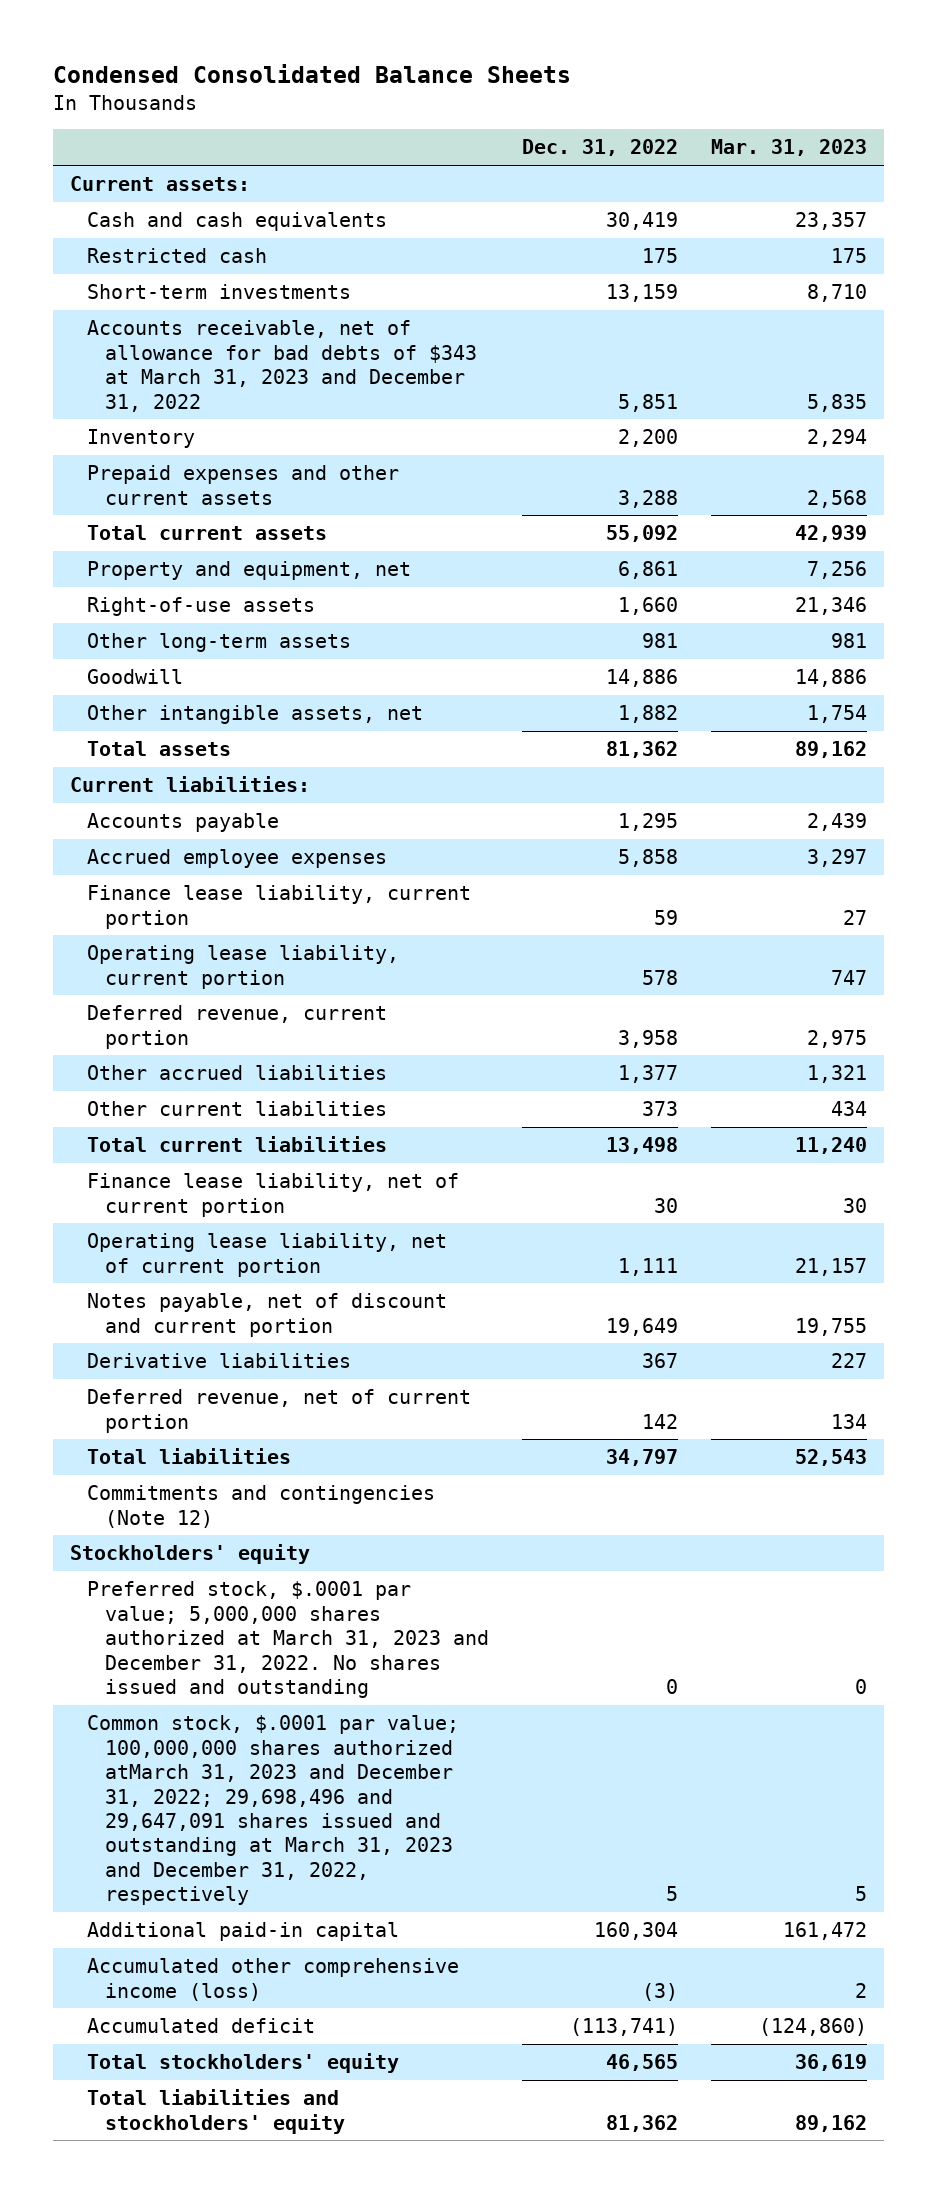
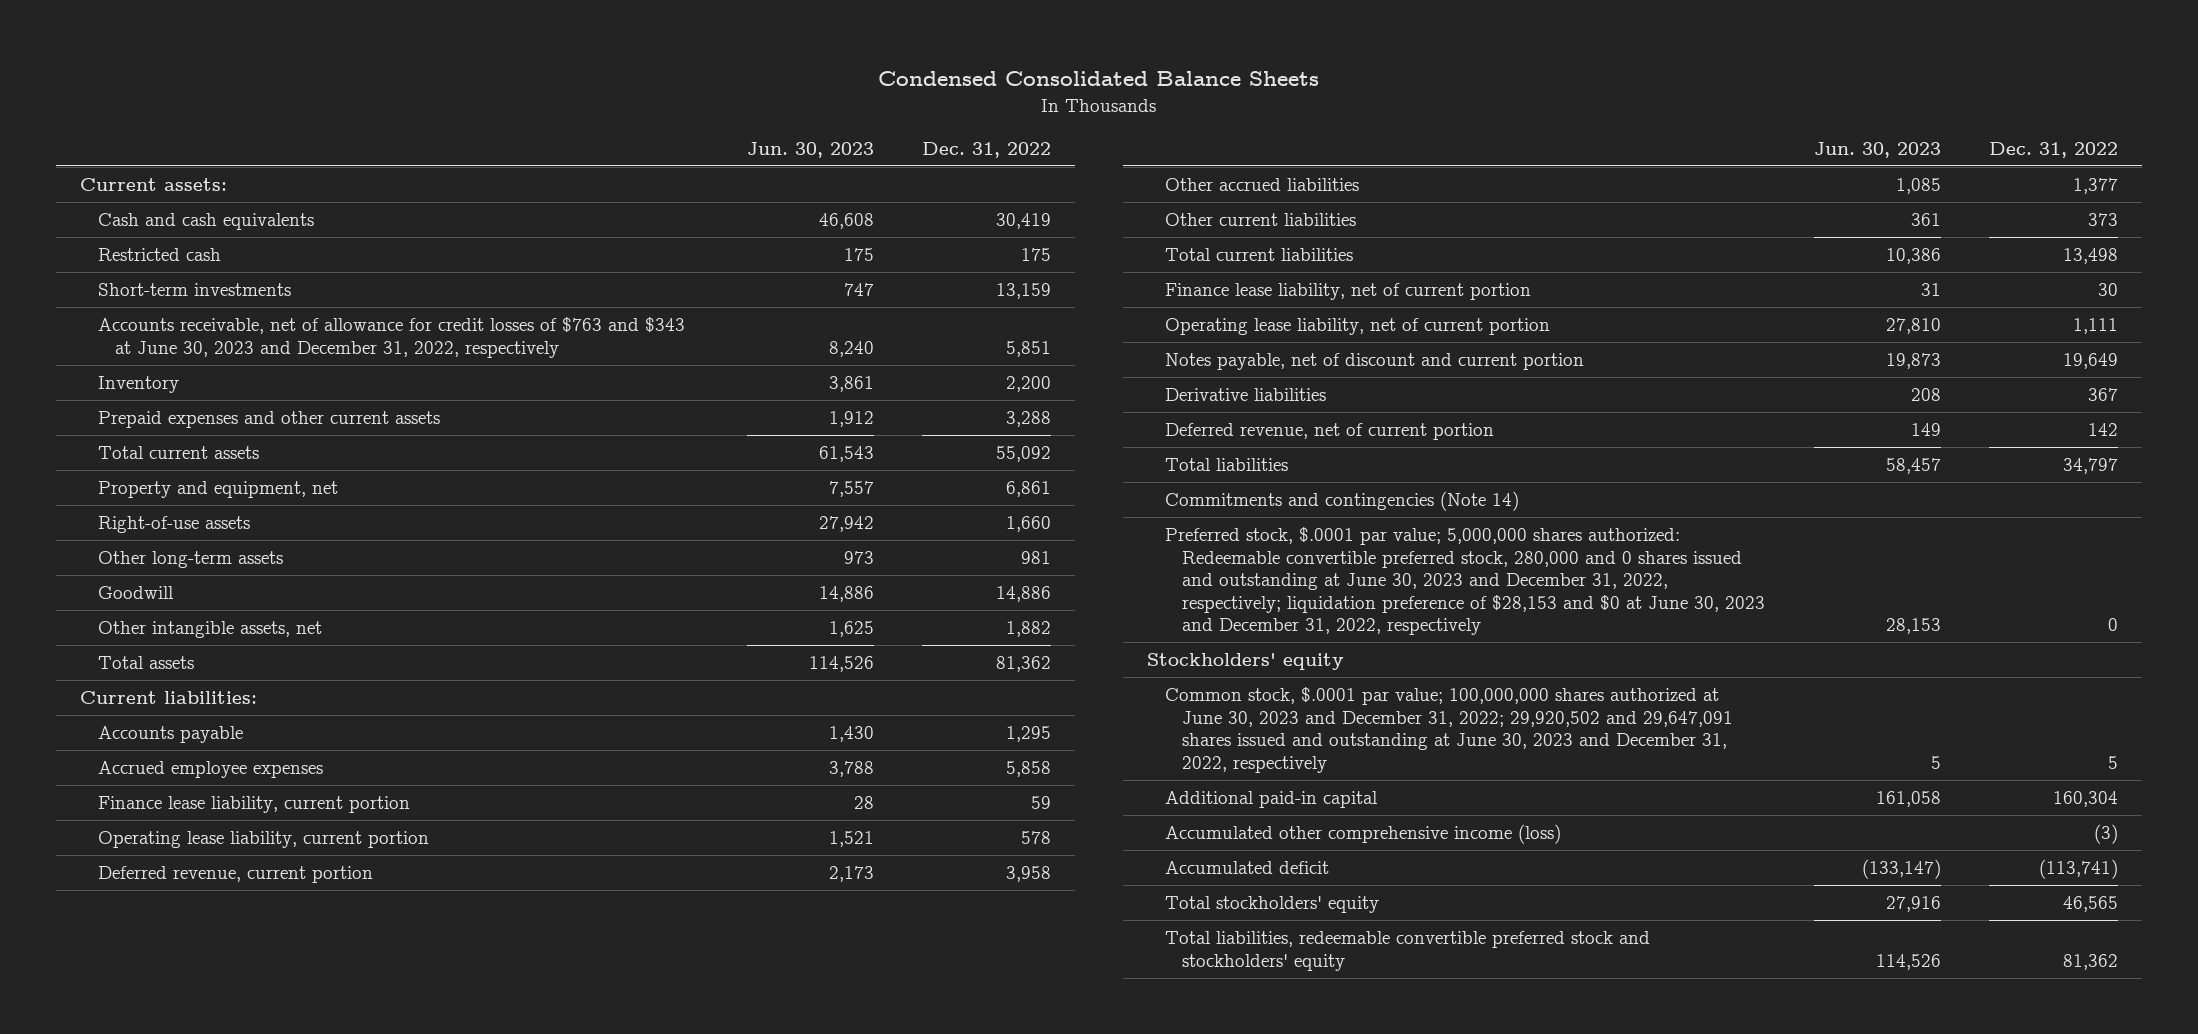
[711,139,868,157] Mar. 31, 2023 -> none
none -> [746,141,874,158] Jun. 30, 2023
[87,320,477,412] Accounts receivable, net of allowance for bad debts of $343 at March 31, 2023 and December 31, 2022 -> [97,317,685,358] Accounts receivable, net of allowance for credit losses of $763 and $343 at June 30, 2023 and December 31, 2022, respectively
[87,1485,436,1528] Commitments and contingencies (Note 12) -> [1164,491,1519,512] Commitments and contingencies (Note 14)
none -> [1164,527,1766,636] Preferred stock, $.0001 par value; 5,000,000 shares authorized: Redeemable convertible preferred stock, 280,000 and 0 shares issued and outstanding at June 30, 2023 and December 31, 2022, respectively; liquidation preference of $28,153 and $0 at June 30, 2023 and December 31, 2022, respectively
[87,1581,489,1699] Preferred stock, $.0001 par value; 5,000,000 shares authorized at March 31, 2023 and December 31, 2022. No shares issued and outstanding -> none
[87,1715,460,1906] Common stock, $.0001 par value; 100,000,000 shares authorized atMarch 31, 2023 and December 31, 2022; 29,698,496 and 29,647,091 shares issued and outstanding at March 31, 2023 and December 31, 2022, respectively -> [1164,687,1734,773] Common stock, $.0001 par value; 100,000,000 shares authorized at June 30, 2023 and December 31, 2022; 29,920,502 and 29,647,091 shares issued and outstanding at June 30, 2023 and December 31, 2022, respectively
[87,2089,345,2134] Total liabilities and stockholders' equity -> [1164,931,1650,971] Total liabilities, redeemable convertible preferred stock and stockholders' equity

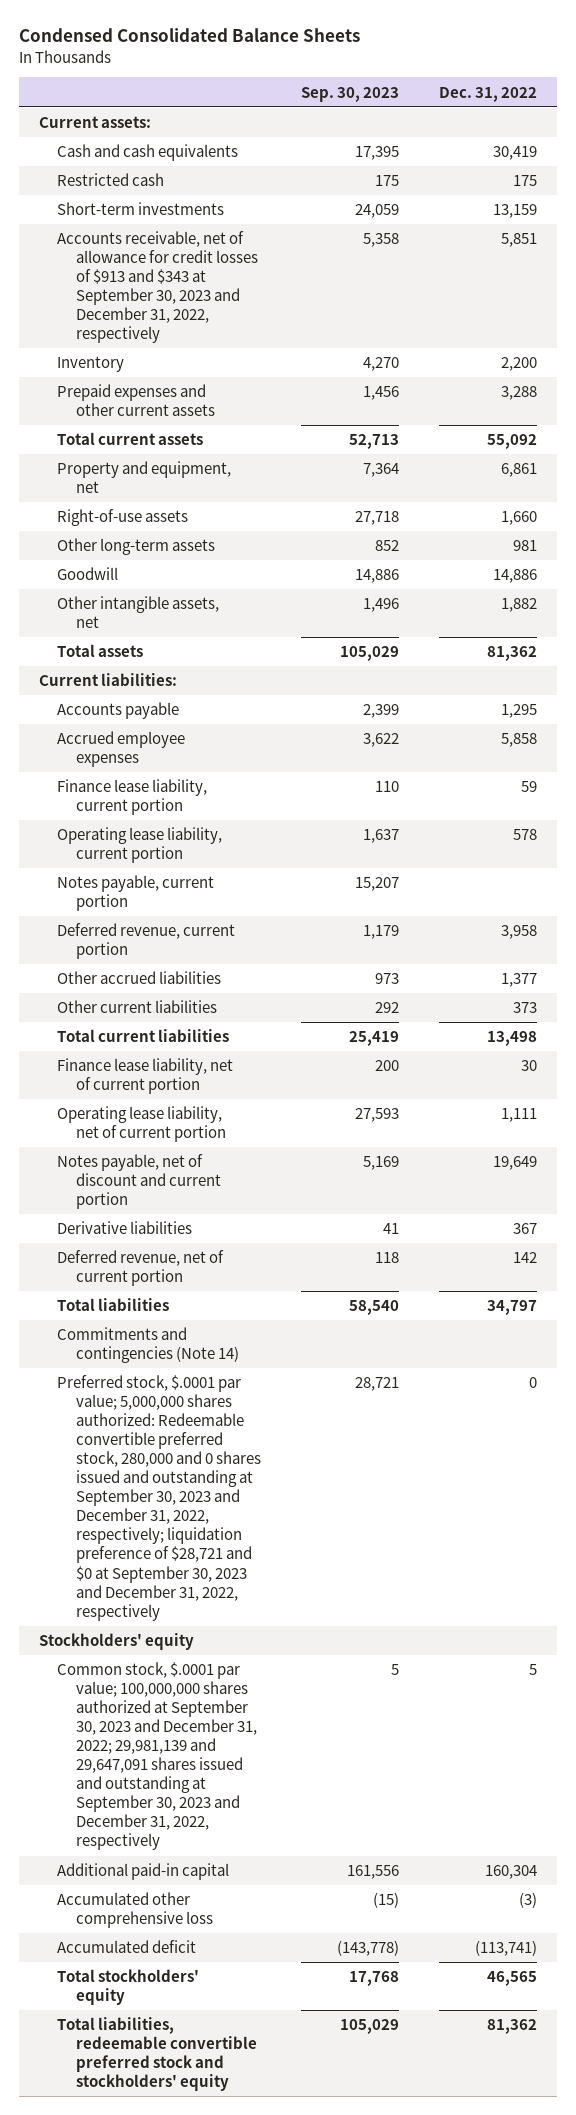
[746,141,874,158] Jun. 30, 2023 -> none
none -> [300,86,399,102] Sep. 30, 2023
[97,317,685,358] Accounts receivable, net of allowance for credit losses of $763 and $343 at June 30, 2023 and December 31, 2022, respectively -> [57,231,258,344] Accounts receivable, net of allowance for credit losses of $913 and $343 at September 30, 2023 and December 31, 2022, respectively
none -> [57,875,215,912] Notes payable, current portion
[1164,527,1766,636] Preferred stock, $.0001 par value; 5,000,000 shares authorized: Redeemable convertible preferred stock, 280,000 and 0 shares issued and outstanding at June 30, 2023 and December 31, 2022, respectively; liquidation preference of $28,153 and $0 at June 30, 2023 and December 31, 2022, respectively -> [57,1375,261,1621] Preferred stock, $.0001 par value; 5,000,000 shares authorized: Redeemable convertible preferred stock, 280,000 and 0 shares issued and outstanding at September 30, 2023 and December 31, 2022, respectively; liquidation preference of $28,721 and $0 at September 30, 2023 and December 31, 2022, respectively
[1164,687,1734,773] Common stock, $.0001 par value; 100,000,000 shares authorized at June 30, 2023 and December 31, 2022; 29,920,502 and 29,647,091 shares issued and outstanding at June 30, 2023 and December 31, 2022, respectively -> [57,1662,257,1851] Common stock, $.0001 par value; 100,000,000 shares authorized at September 30, 2023 and December 31, 2022; 29,981,139 and 29,647,091 shares issued and outstanding at September 30, 2023 and December 31, 2022, respectively
[1164,824,1561,845] Accumulated other comprehensive income (loss) -> [57,1892,213,1929] Accumulated other comprehensive loss

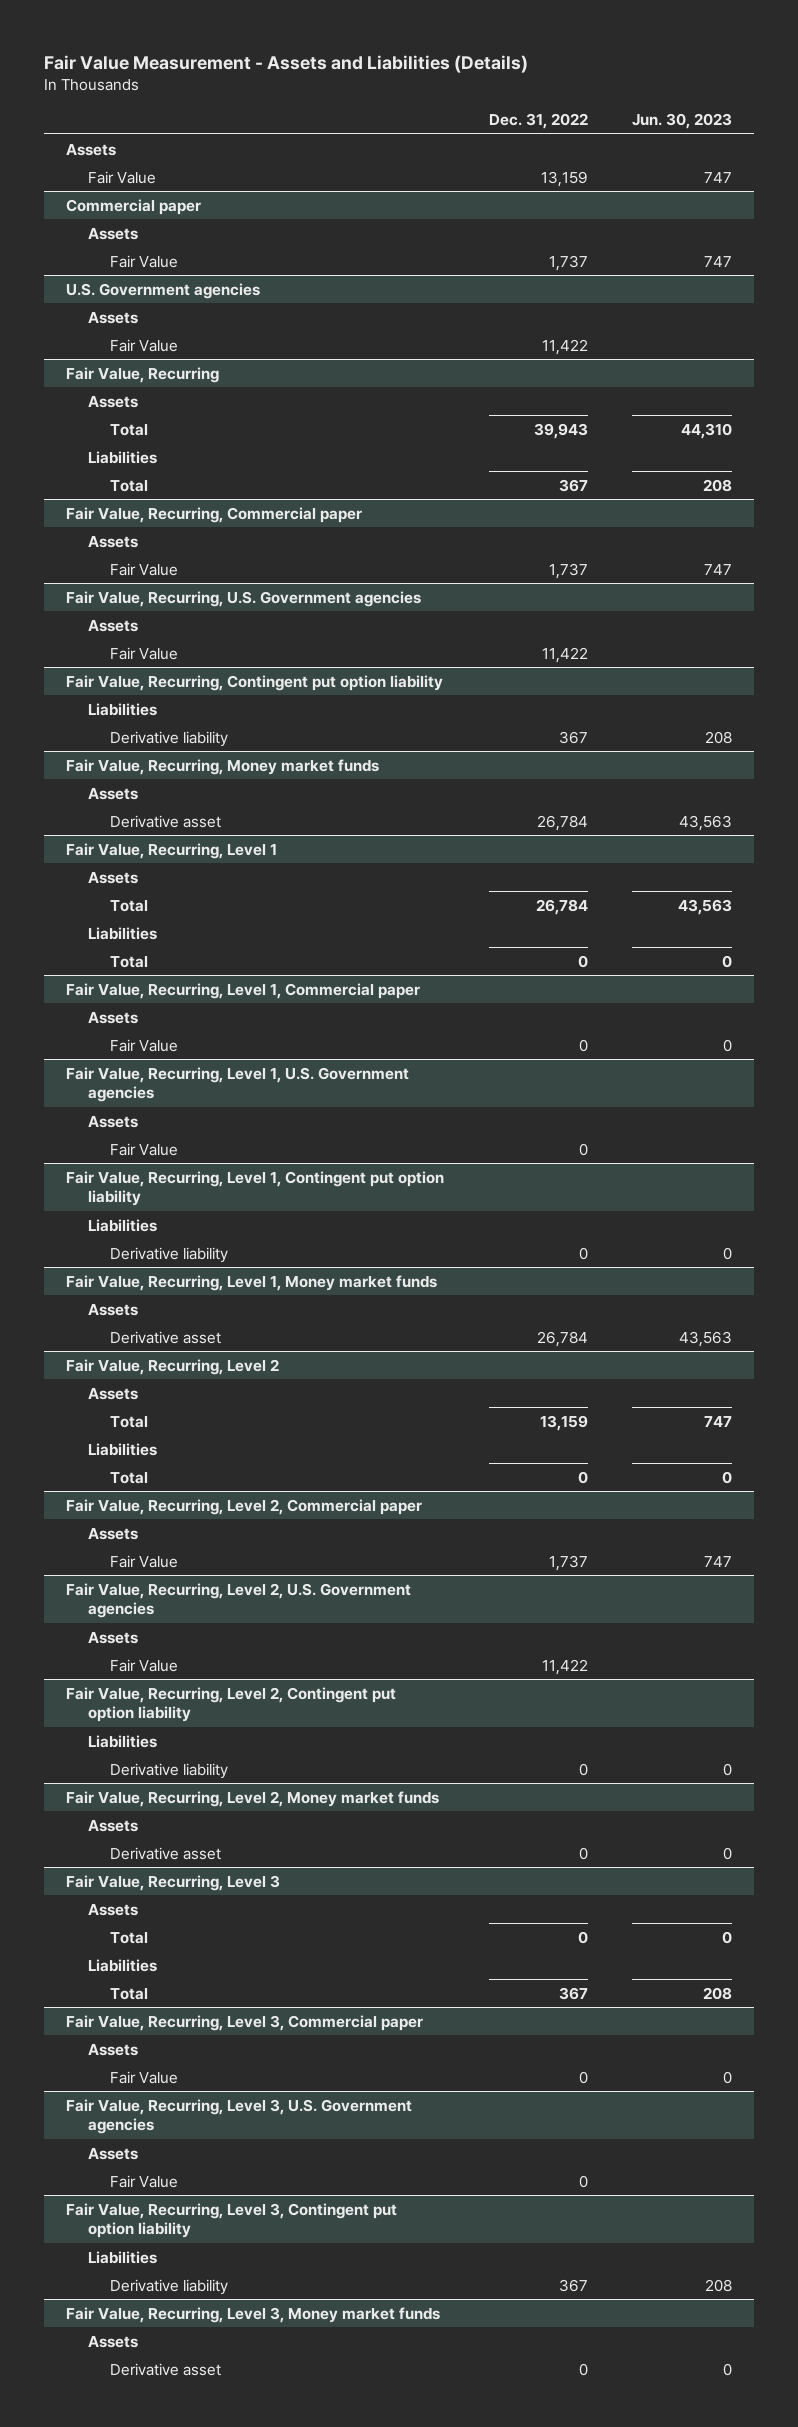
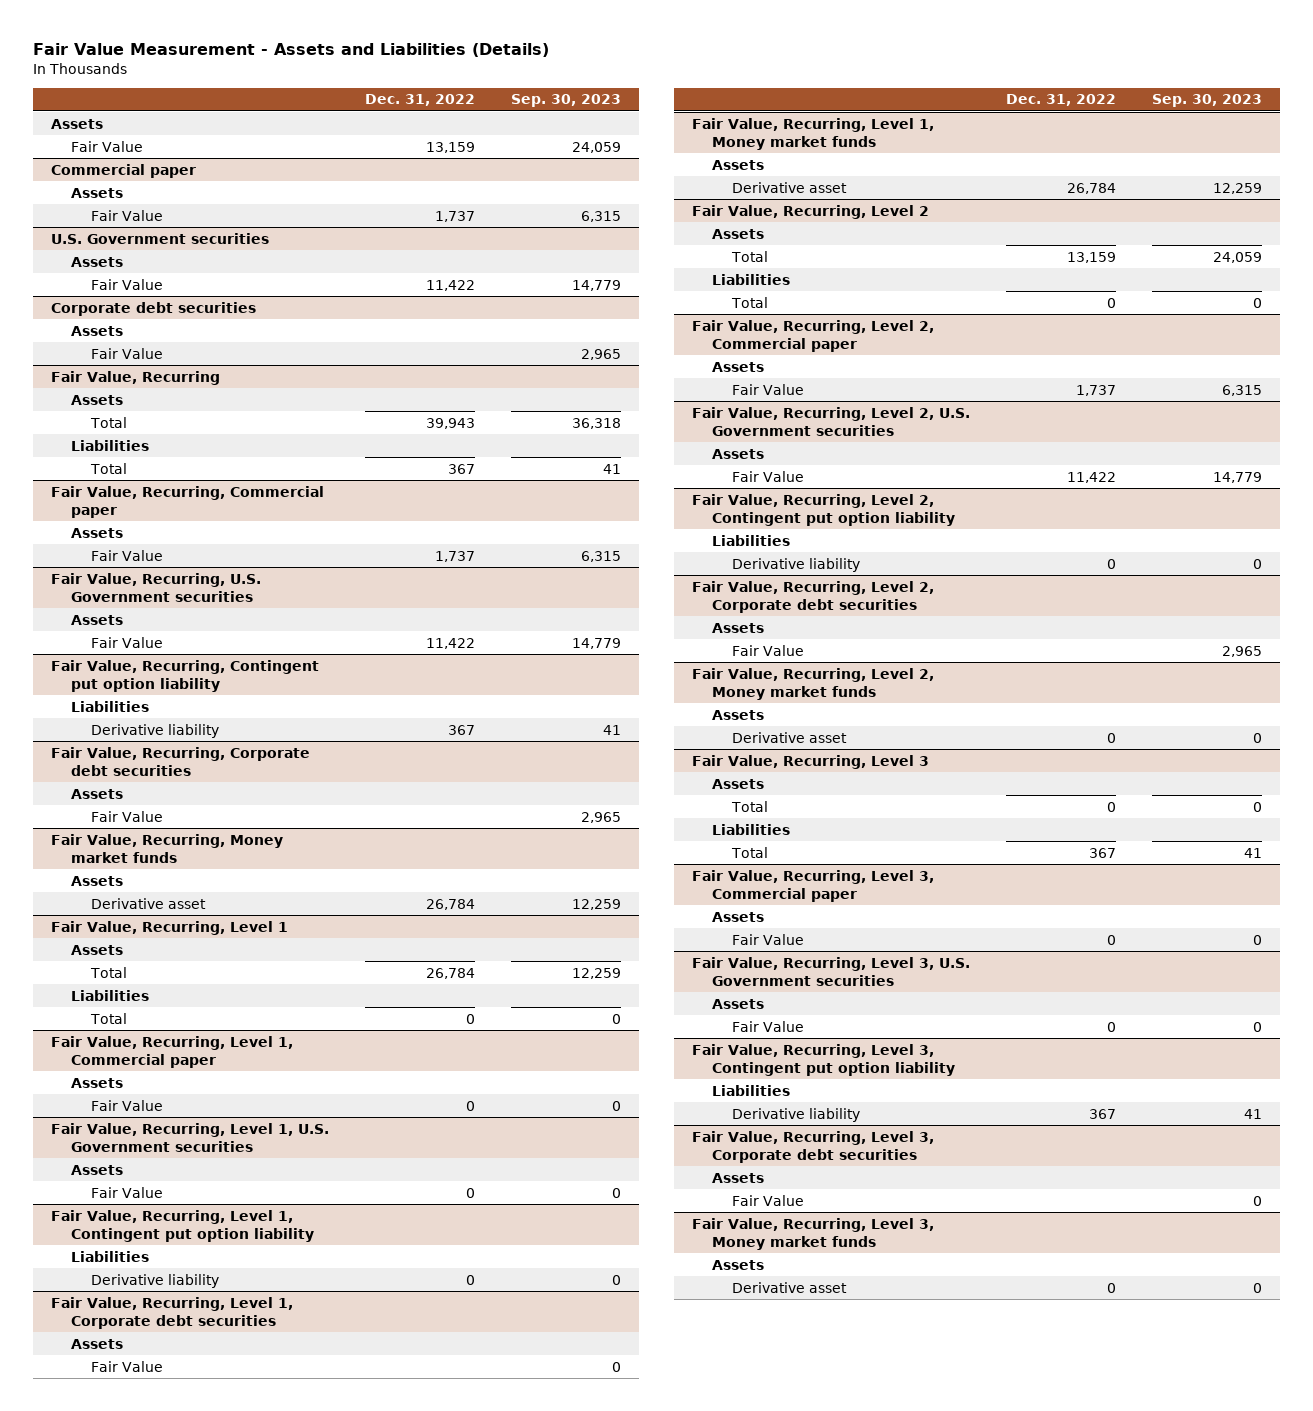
[631,113,732,130] Jun. 30, 2023 -> none
none -> [510,94,621,108] Sep. 30, 2023
[66,282,261,299] U.S. Government agencies -> [51,232,270,244] U.S. Government securities
none -> [51,301,257,316] Corporate debt securities
none -> [70,325,123,336] Assets
none -> [90,347,163,359] Fair Value
[66,590,422,607] Fair Value, Recurring, U.S. Government agencies -> [51,572,262,602] Fair Value, Recurring, U.S. Government securities
none -> [51,746,311,776] Fair Value, Recurring, Corporate debt securities
none -> [70,788,123,799] Assets
none -> [90,810,163,822] Fair Value
[66,1066,410,1103] Fair Value, Recurring, Level 1, U.S. Government agencies -> [51,1122,330,1152] Fair Value, Recurring, Level 1, U.S. Government securities
none -> [51,1296,294,1329] Fair Value, Recurring, Level 1, Corporate debt securities
none -> [70,1338,123,1349] Assets
none -> [90,1360,163,1372] Fair Value
[66,1582,412,1619] Fair Value, Recurring, Level 2, U.S. Government agencies -> [691,406,970,436] Fair Value, Recurring, Level 2, U.S. Government securities
none -> [691,580,934,613] Fair Value, Recurring, Level 2, Corporate debt securities
none -> [711,622,764,633] Assets
none -> [731,644,804,656] Fair Value
[66,2098,413,2135] Fair Value, Recurring, Level 3, U.S. Government agencies -> [691,956,970,986] Fair Value, Recurring, Level 3, U.S. Government securities
none -> [691,1130,934,1163] Fair Value, Recurring, Level 3, Corporate debt securities
none -> [711,1172,764,1183] Assets
none -> [731,1194,804,1206] Fair Value

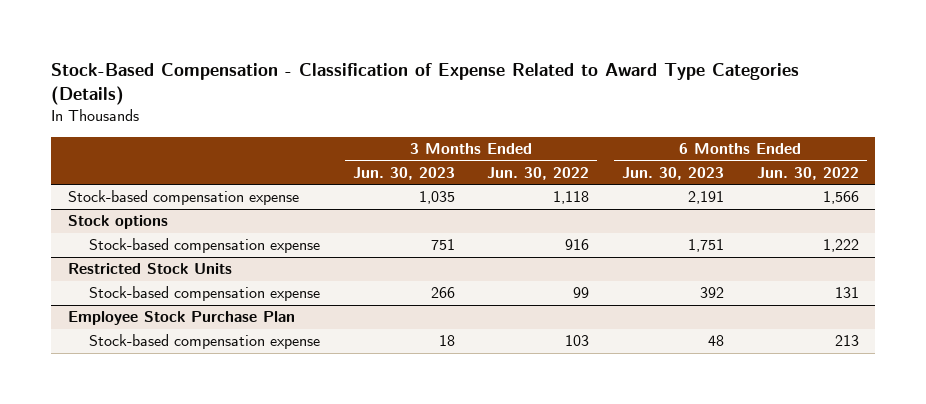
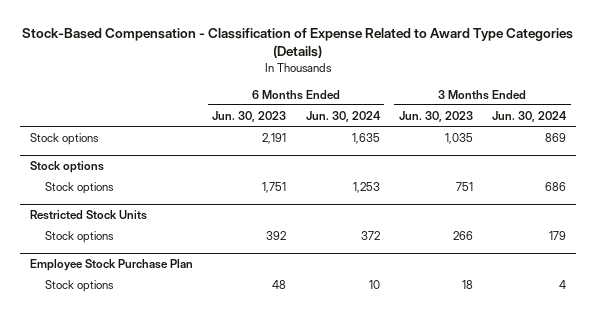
[487,166,590,180] Jun. 30, 2022 -> none
[756,166,859,180] Jun. 30, 2022 -> none
none -> [305,110,381,122] Jun. 30, 2024
none -> [491,110,567,122] Jun. 30, 2024
[67,190,299,206] Stock-based compensation expense -> [30,132,100,145] Stock options
[89,238,321,254] Stock-based compensation expense -> [45,181,115,194] Stock options
[89,286,321,302] Stock-based compensation expense -> [45,230,115,243] Stock options
[89,334,321,350] Stock-based compensation expense -> [45,279,115,292] Stock options

